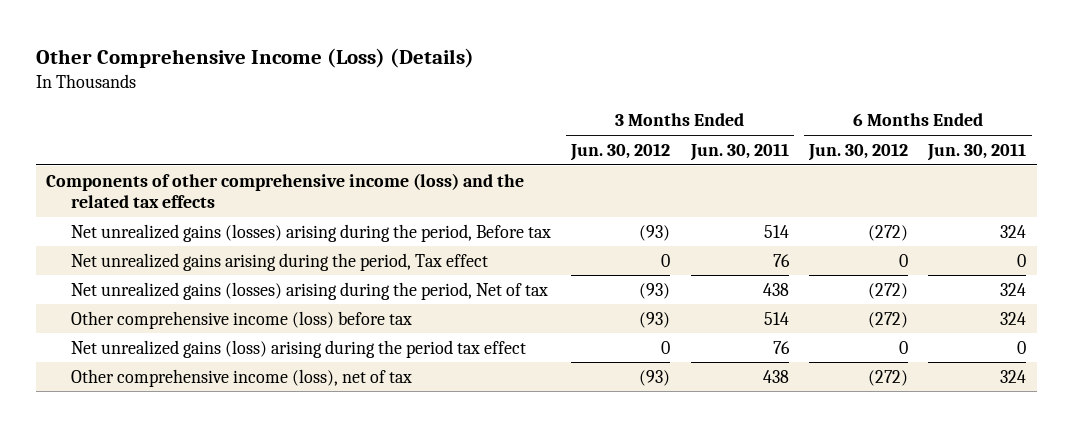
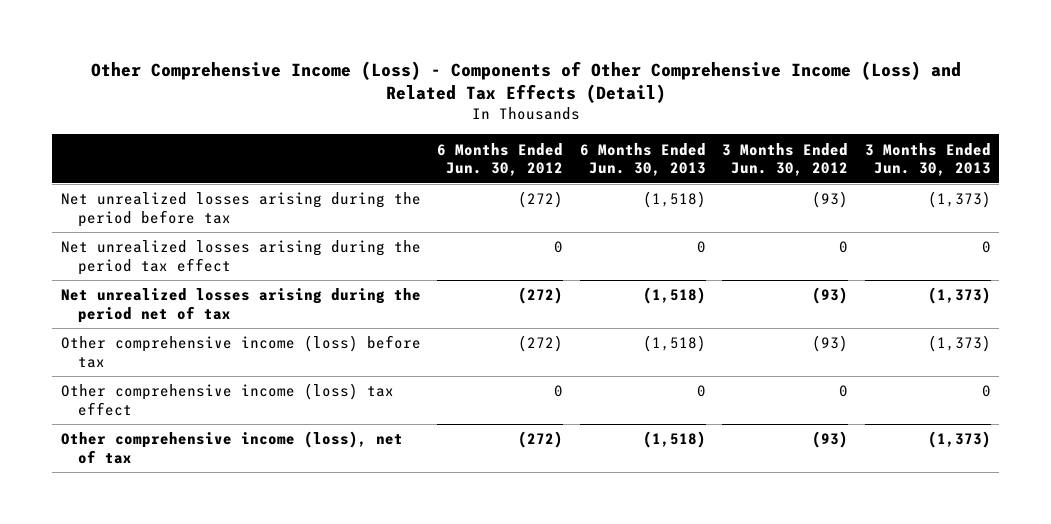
[35,47,474,68] Other Comprehensive Income (Loss) (Details) -> [90,60,961,104] Other Comprehensive Income (Loss) - Components of Other Comprehensive Income (Loss) and Related Tax Effects (Detail)
[689,142,789,161] Jun. 30, 2011 -> none
[927,142,1027,161] Jun. 30, 2011 -> none
none -> [579,142,706,177] 6 Months Ended Jun. 30, 2013
none -> [864,142,991,177] 3 Months Ended Jun. 30, 2013
[46,172,525,209] Components of other comprehensive income (loss) and the related tax effects -> none
[70,223,551,242] Net unrealized gains (losses) arising during the period, Before tax -> [60,192,421,227] Net unrealized losses arising during the period before tax
[70,252,488,271] Net unrealized gains arising during the period, Tax effect -> [60,240,421,275] Net unrealized losses arising during the period tax effect
[70,281,548,300] Net unrealized gains (losses) arising during the period, Net of tax -> [60,288,421,323] Net unrealized losses arising during the period net of tax
[70,339,526,358] Net unrealized gains (loss) arising during the period tax effect -> [60,383,394,416] Other comprehensive income (loss) tax effect

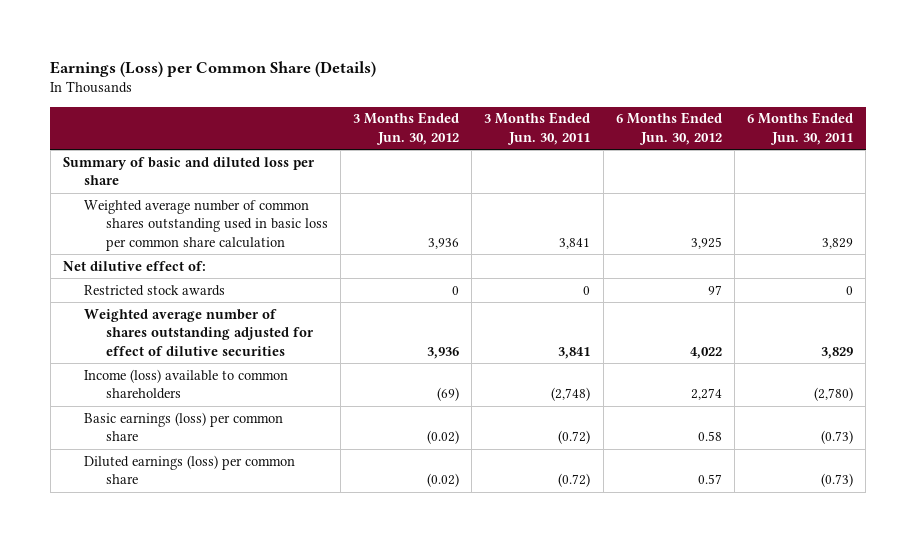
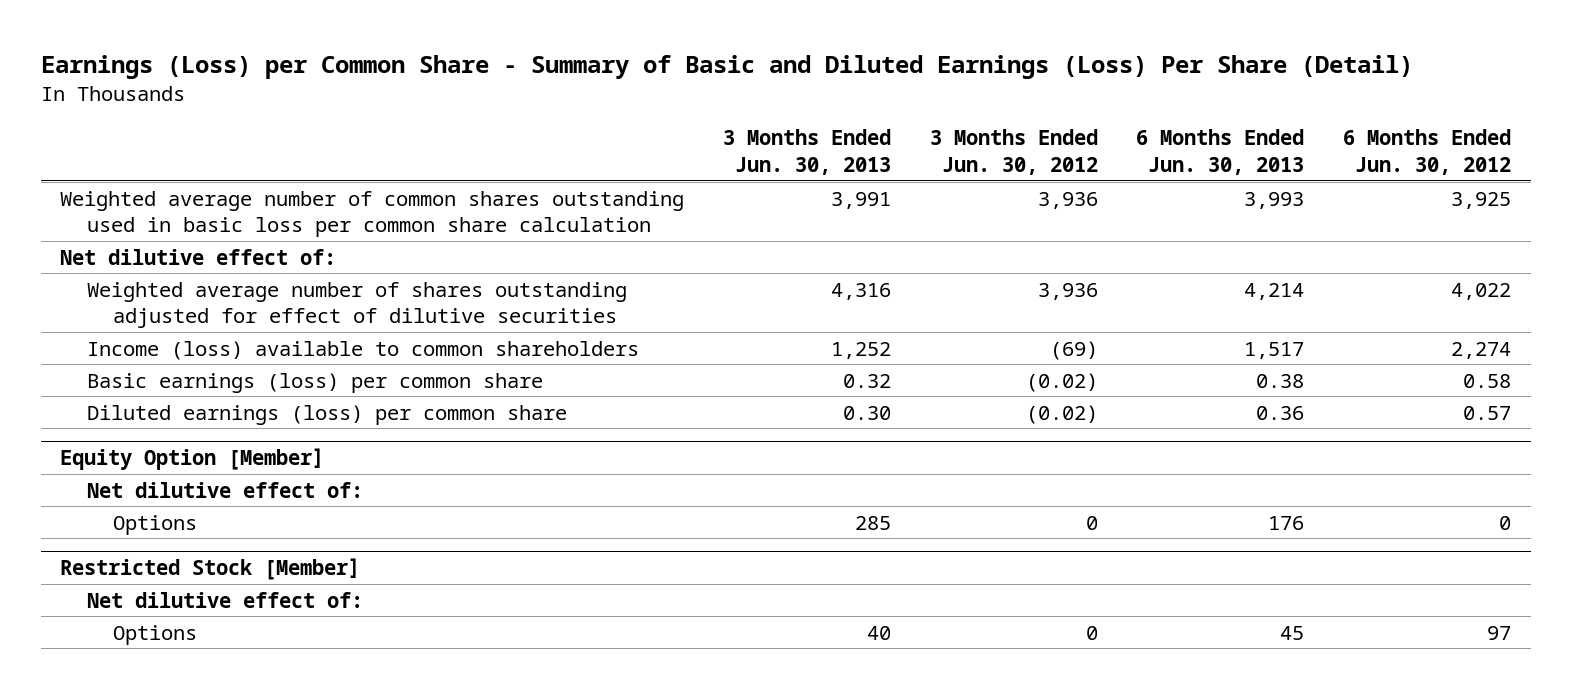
[50,60,377,77] Earnings (Loss) per Common Share (Details) -> [41,55,1414,80] Earnings (Loss) per Common Share - Summary of Basic and Diluted Earnings (Loss) Per Share (Detail)
[484,112,591,145] 3 Months Ended Jun. 30, 2011 -> none
[746,112,853,145] 6 Months Ended Jun. 30, 2011 -> none
none -> [723,129,892,176] 3 Months Ended Jun. 30, 2013
none -> [1136,129,1305,176] 6 Months Ended Jun. 30, 2013
[62,156,315,186] Summary of basic and diluted loss per share -> none
[84,284,226,296] Restricted stock awards -> none
none -> [60,447,325,470] Equity Option [Member]
none -> [86,481,363,498] Net dilutive effect of:
none -> [112,514,197,535] Options
none -> [60,557,361,580] Restricted Stock [Member]
none -> [86,591,363,608] Net dilutive effect of:
none -> [112,624,197,645] Options

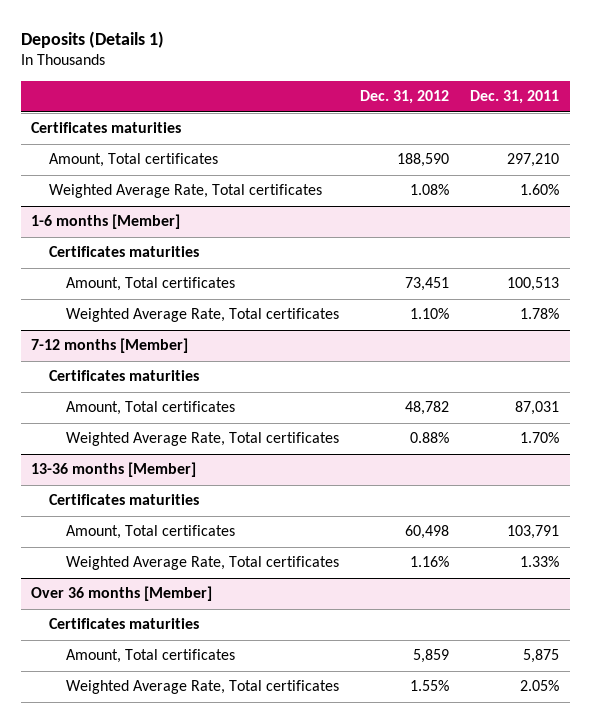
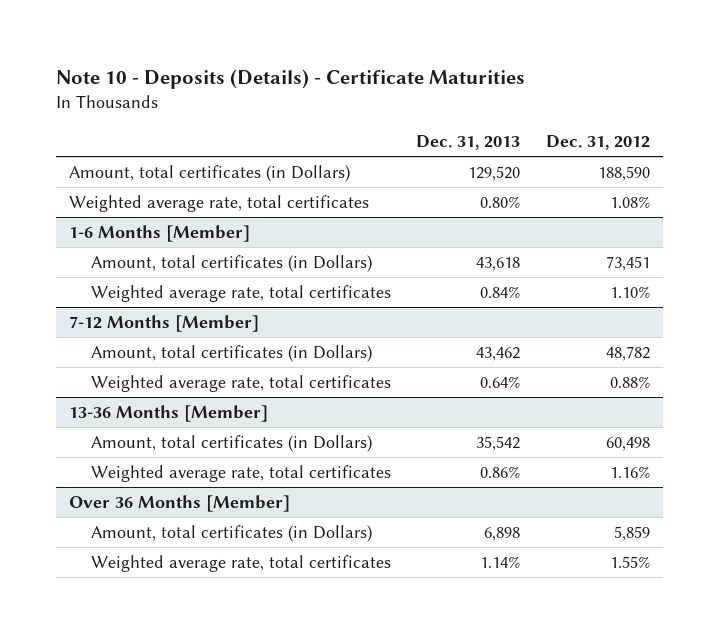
[20,30,164,48] Deposits (Details 1) -> [56,69,526,90] Note 10 - Deposits (Details) - Certificate Maturities
[470,90,560,105] Dec. 31, 2011 -> none
none -> [416,135,521,151] Dec. 31, 2013
[31,122,182,134] Certificates maturities -> none
[48,246,199,258] Certificates maturities -> none
[48,370,199,382] Certificates maturities -> none
[48,494,199,506] Certificates maturities -> none
[48,618,199,630] Certificates maturities -> none
[48,153,218,168] Amount, Total certificates -> [69,164,351,182] Amount, total certificates (in Dollars)
[48,184,322,199] Weighted Average Rate, Total certificates -> [69,194,370,212] Weighted average rate, total certificates
[31,214,181,230] 1-6 months [Member] -> [69,224,251,242] 1-6 Months [Member]
[66,277,236,292] Amount, Total certificates -> [90,254,372,272] Amount, total certificates (in Dollars)
[66,308,340,323] Weighted Average Rate, Total certificates -> [90,284,391,302] Weighted average rate, total certificates
[31,338,189,354] 7-12 months [Member] -> [69,314,260,332] 7-12 Months [Member]
[66,401,236,416] Amount, Total certificates -> [90,344,372,362] Amount, total certificates (in Dollars)
[66,432,340,447] Weighted Average Rate, Total certificates -> [90,374,391,392] Weighted average rate, total certificates
[31,462,197,478] 13-36 months [Member] -> [69,404,269,422] 13-36 Months [Member]
[66,525,236,540] Amount, Total certificates -> [90,434,372,452] Amount, total certificates (in Dollars)
[66,556,340,571] Weighted Average Rate, Total certificates -> [90,464,391,482] Weighted average rate, total certificates
[31,586,213,602] Over 36 months [Member] -> [69,494,291,512] Over 36 Months [Member]
[66,649,236,664] Amount, Total certificates -> [90,524,372,542] Amount, total certificates (in Dollars)
[66,680,340,695] Weighted Average Rate, Total certificates -> [90,554,391,572] Weighted average rate, total certificates

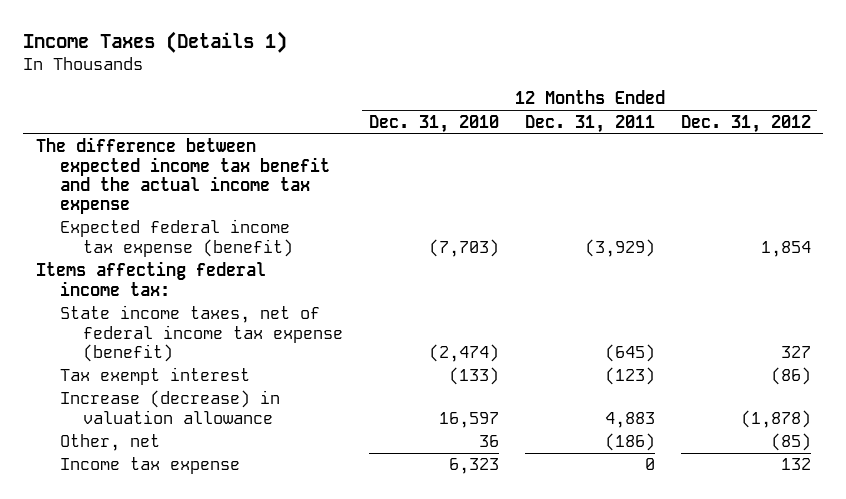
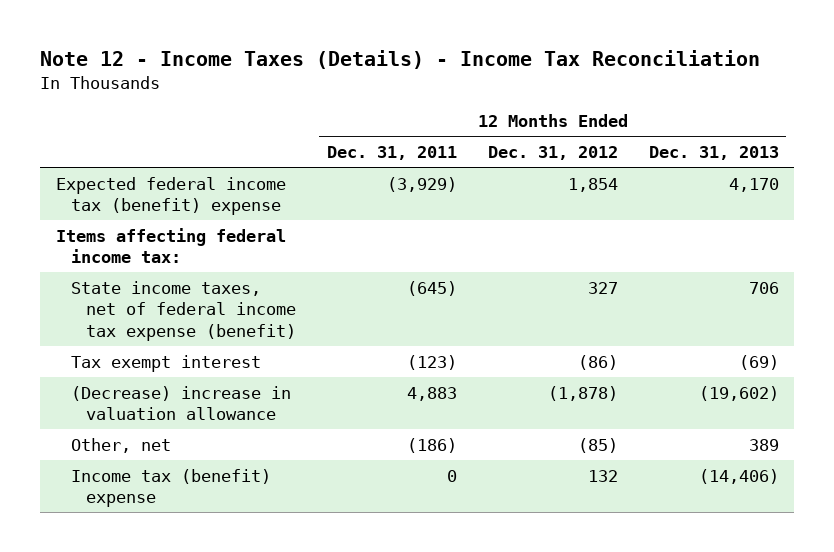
[22,31,287,54] Income Taxes (Details 1) -> [40,50,761,70] Note 12 - Income Taxes (Details) - Income Tax Reconciliation
[368,114,499,133] Dec. 31, 2010 -> none
none -> [648,146,779,161] Dec. 31, 2013
[35,137,330,214] The difference between expected income tax benefit and the actual income tax expense -> none
[59,219,294,257] Expected federal income tax expense (benefit) -> [55,176,286,216] Expected federal income tax (benefit) expense
[59,390,280,424] Increase (decrease) in valuation allowance -> [70,385,291,421] (Decrease) increase in valuation allowance
[59,457,240,475] Income tax expense -> [70,468,271,508] Income tax (benefit) expense

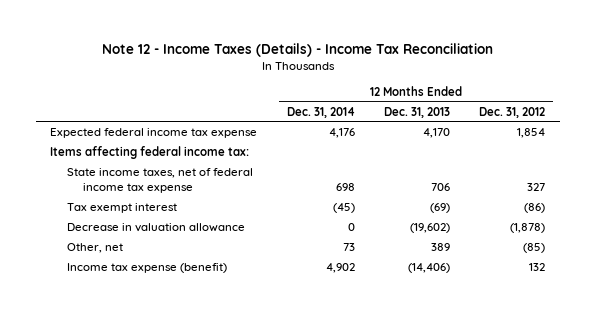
[326,146,457,161] Dec. 31, 2011 -> none
none -> [286,106,355,118] Dec. 31, 2014
[55,176,286,216] Expected federal income tax (benefit) expense -> [50,128,258,139] Expected federal income tax expense
[70,280,296,341] State income taxes, net of federal income tax expense (benefit) -> [66,168,253,193] State income taxes, net of federal income tax expense
[70,385,291,421] (Decrease) increase in valuation allowance -> [66,223,245,233] Decrease in valuation allowance
[70,468,271,508] Income tax (benefit) expense -> [66,263,227,274] Income tax expense (benefit)

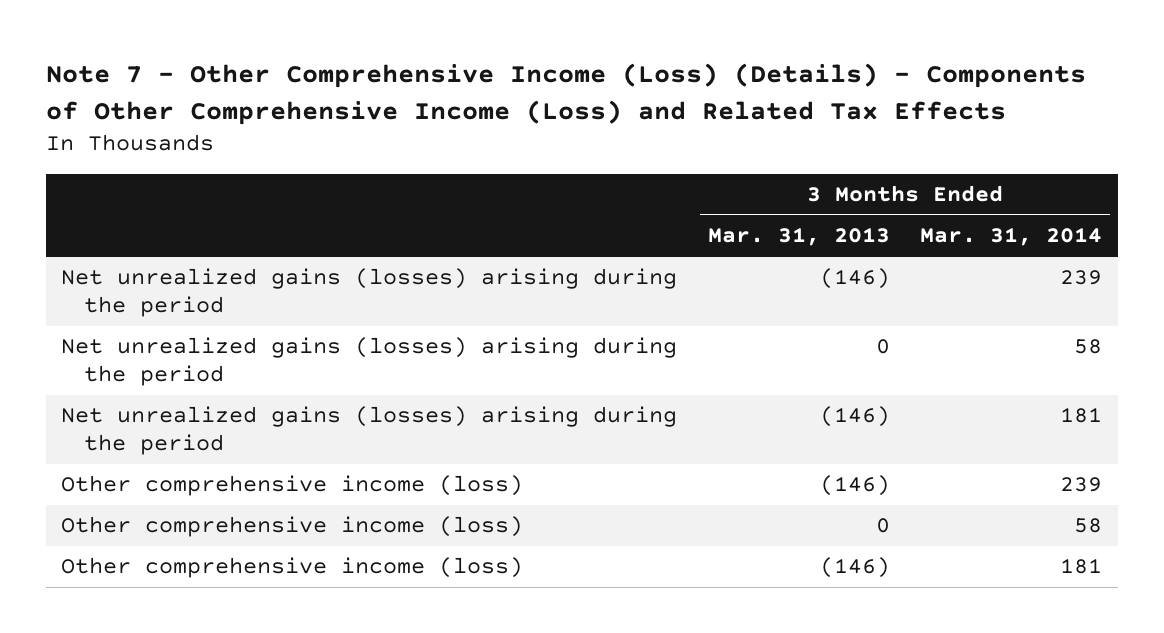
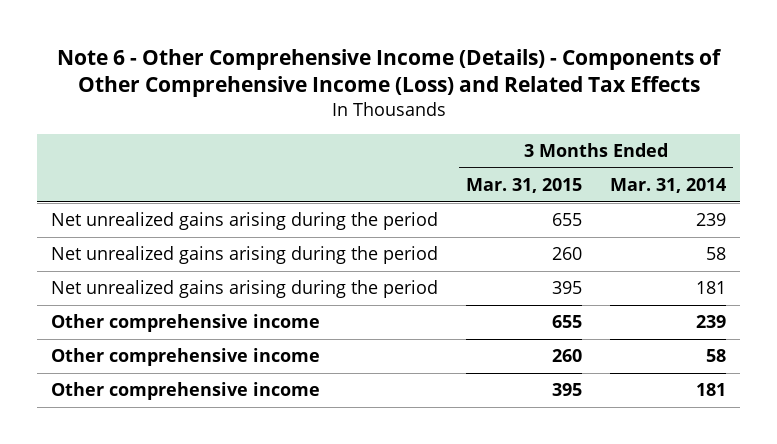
[46,63,1087,125] Note 7 - Other Comprehensive Income (Loss) (Details) - Components of Other Comprehensive Income (Loss) and Related Tax Effects -> [56,48,722,98] Note 6 - Other Comprehensive Income (Details) - Components of Other Comprehensive Income (Loss) and Related Tax Effects
[707,227,890,247] Mar. 31, 2013 -> none
none -> [466,178,583,194] Mar. 31, 2015
[61,268,678,318] Net unrealized gains (losses) arising during the period -> [51,212,439,231] Net unrealized gains arising during the period
[61,337,678,387] Net unrealized gains (losses) arising during the period -> [51,246,439,265] Net unrealized gains arising during the period
[61,406,678,456] Net unrealized gains (losses) arising during the period -> [51,280,439,299] Net unrealized gains arising during the period
[61,475,524,497] Other comprehensive income (loss) -> [51,314,321,333] Other comprehensive income
[61,516,524,538] Other comprehensive income (loss) -> [51,348,321,367] Other comprehensive income
[61,557,524,579] Other comprehensive income (loss) -> [51,382,321,401] Other comprehensive income

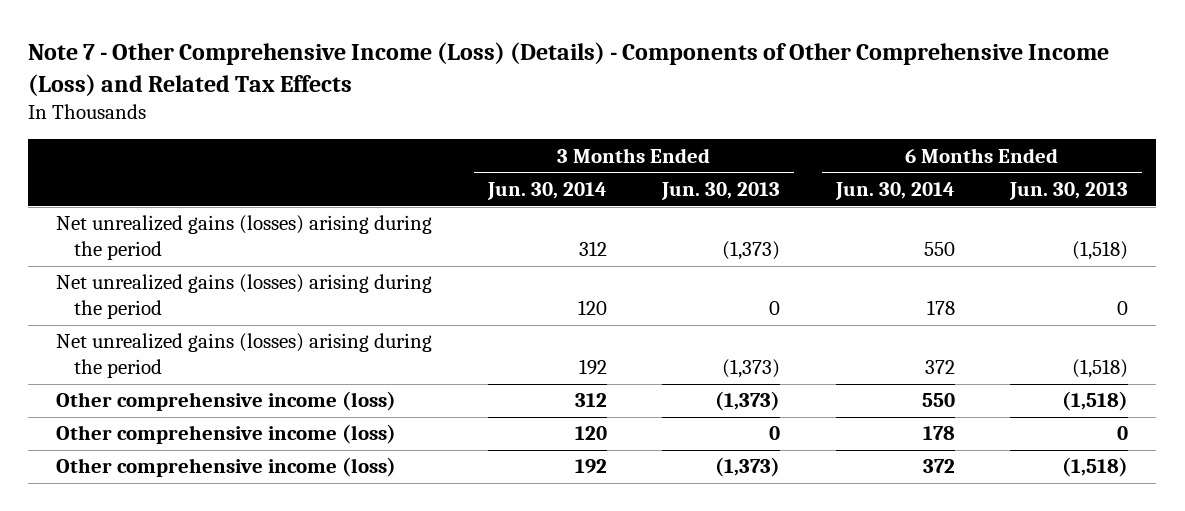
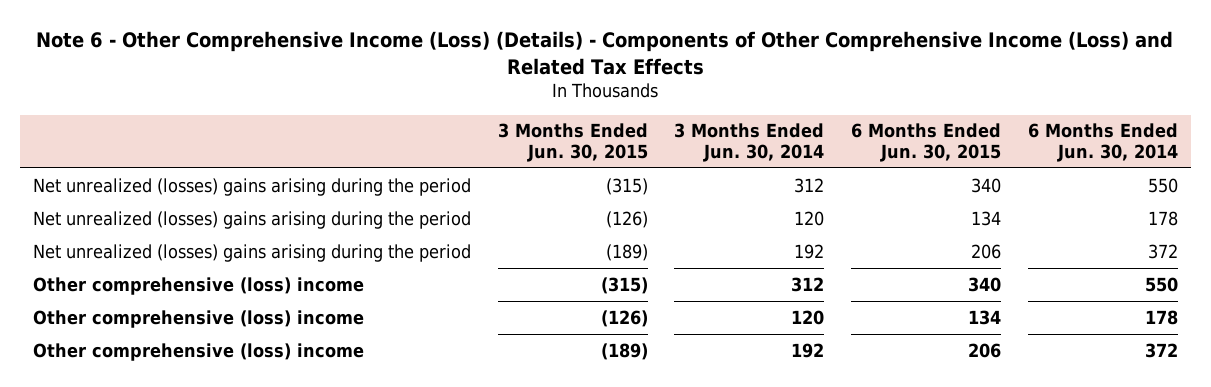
[28,42,1110,96] Note 7 - Other Comprehensive Income (Loss) (Details) - Components of Other Comprehensive Income (Loss) and Related Tax Effects -> [36,30,1174,75] Note 6 - Other Comprehensive Income (Loss) (Details) - Components of Other Comprehensive Income (Loss) and Related Tax Effects
[661,182,781,201] Jun. 30, 2013 -> none
[1009,182,1129,201] Jun. 30, 2013 -> none
none -> [497,123,648,163] 3 Months Ended Jun. 30, 2015
none -> [851,123,1002,163] 6 Months Ended Jun. 30, 2015
[56,215,433,261] Net unrealized gains (losses) arising during the period -> [33,177,472,196] Net unrealized (losses) gains arising during the period
[56,274,433,320] Net unrealized gains (losses) arising during the period -> [33,210,472,229] Net unrealized (losses) gains arising during the period
[56,333,433,379] Net unrealized gains (losses) arising during the period -> [33,243,472,262] Net unrealized (losses) gains arising during the period
[56,391,397,412] Other comprehensive income (loss) -> [33,276,365,295] Other comprehensive (loss) income
[56,424,397,445] Other comprehensive income (loss) -> [33,309,365,328] Other comprehensive (loss) income
[56,457,397,478] Other comprehensive income (loss) -> [33,342,365,361] Other comprehensive (loss) income

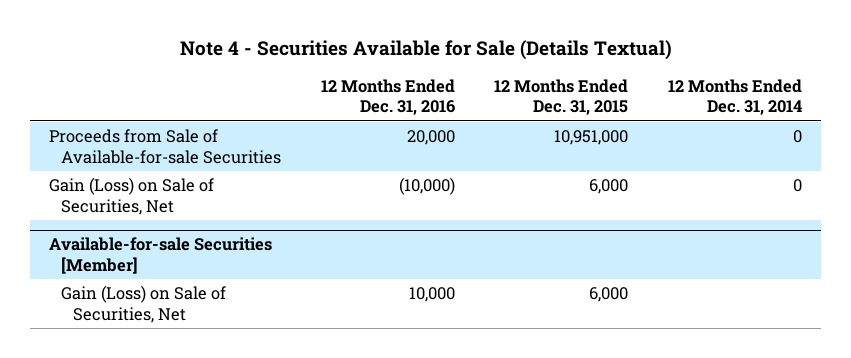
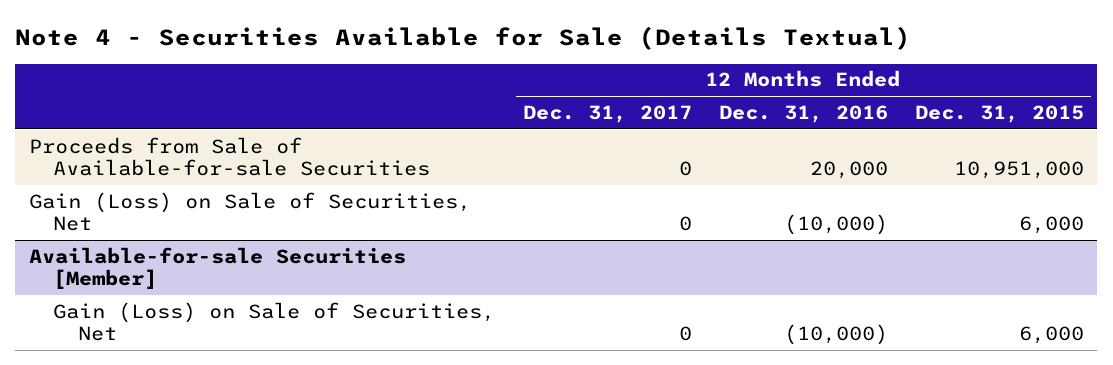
[667,78,802,116] 12 Months Ended Dec. 31, 2014 -> none
none -> [522,105,692,124] Dec. 31, 2017
[408,287,455,303] 10,000 -> [783,324,888,346] (10,000)

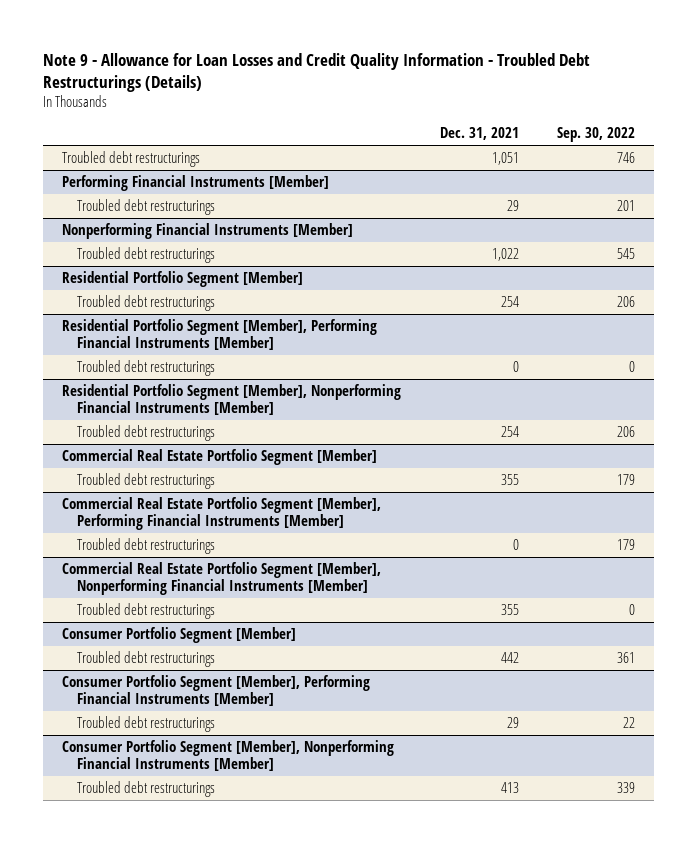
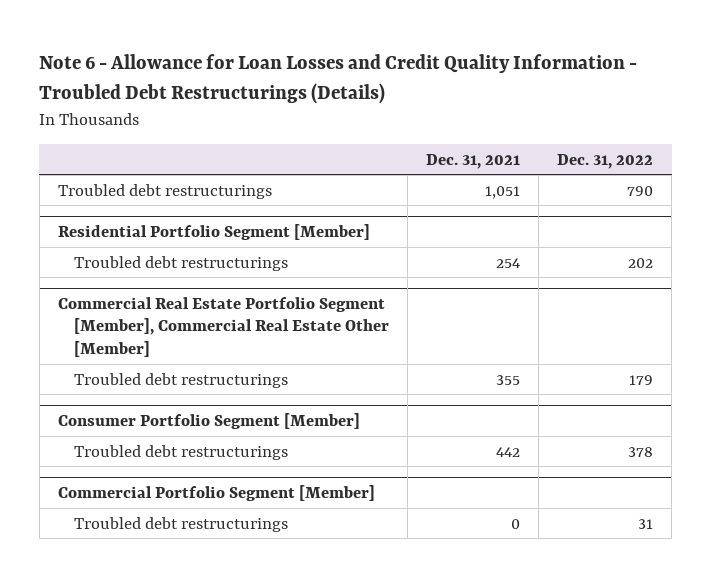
[43,52,591,92] Note 9 - Allowance for Loan Losses and Credit Quality Information - Troubled Debt Restructurings (Details) -> [39,53,638,104] Note 6 - Allowance for Loan Losses and Credit Quality Information - Troubled Debt Restructurings (Details)
[556,127,635,143] Sep. 30, 2022 -> none
none -> [557,153,654,169] Dec. 31, 2022
[62,174,330,191] Performing Financial Instruments [Member] -> none
[77,198,216,215] Troubled debt restructurings -> none
[62,222,354,239] Nonperforming Financial Instruments [Member] -> none
[77,246,216,263] Troubled debt restructurings -> none
[62,318,378,351] Residential Portfolio Segment [Member], Performing Financial Instruments [Member] -> none
[77,359,216,376] Troubled debt restructurings -> none
[62,383,402,416] Residential Portfolio Segment [Member], Nonperforming Financial Instruments [Member] -> none
[77,424,216,441] Troubled debt restructurings -> none
[77,472,216,489] Troubled debt restructurings -> none
[62,496,382,531] Commercial Real Estate Portfolio Segment [Member], Performing Financial Instruments [Member] -> none
[77,537,216,554] Troubled debt restructurings -> none
[62,561,382,596] Commercial Real Estate Portfolio Segment [Member], Nonperforming Financial Instruments [Member] -> none
[62,448,378,465] Commercial Real Estate Portfolio Segment [Member] -> [57,296,390,357] Commercial Real Estate Portfolio Segment [Member], Commercial Real Estate Other [Member]
[62,674,371,707] Consumer Portfolio Segment [Member], Performing Financial Instruments [Member] -> none
[62,739,395,772] Consumer Portfolio Segment [Member], Nonperforming Financial Instruments [Member] -> none
[77,780,216,797] Troubled debt restructurings -> none
none -> [57,484,375,501] Commercial Portfolio Segment [Member]
[506,716,519,728] 29 -> [511,518,521,529] 0

